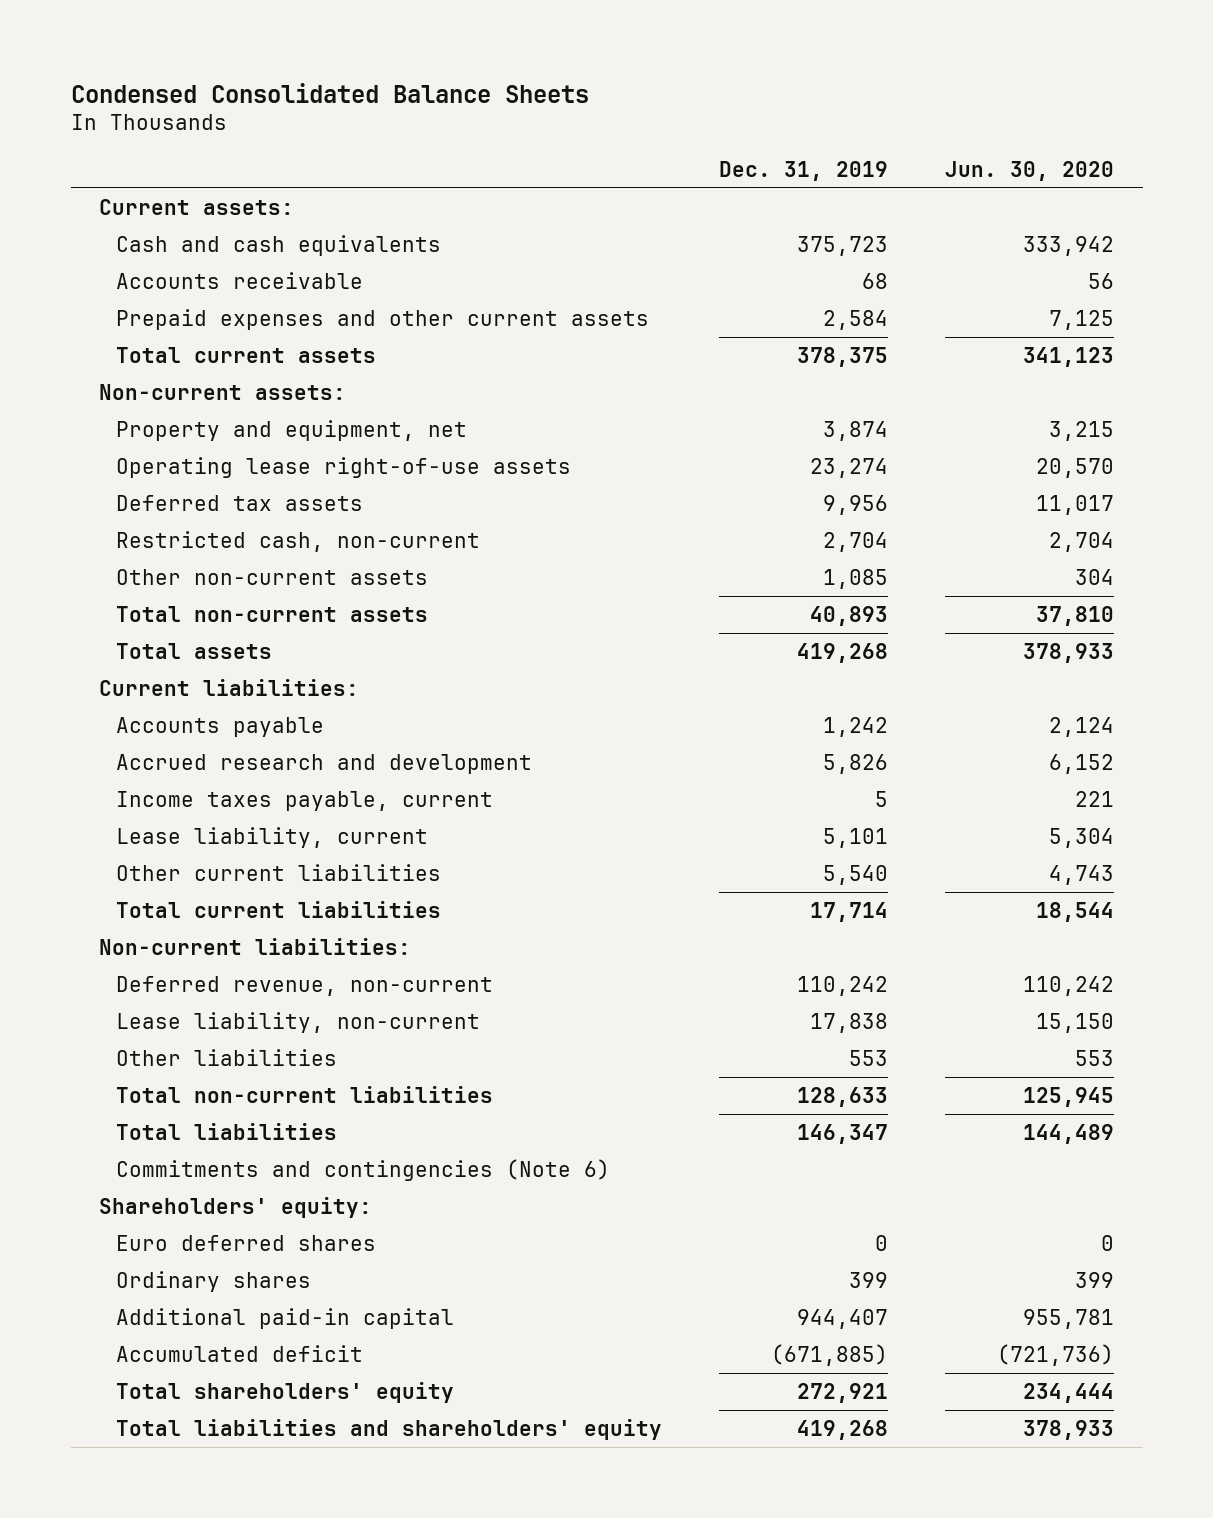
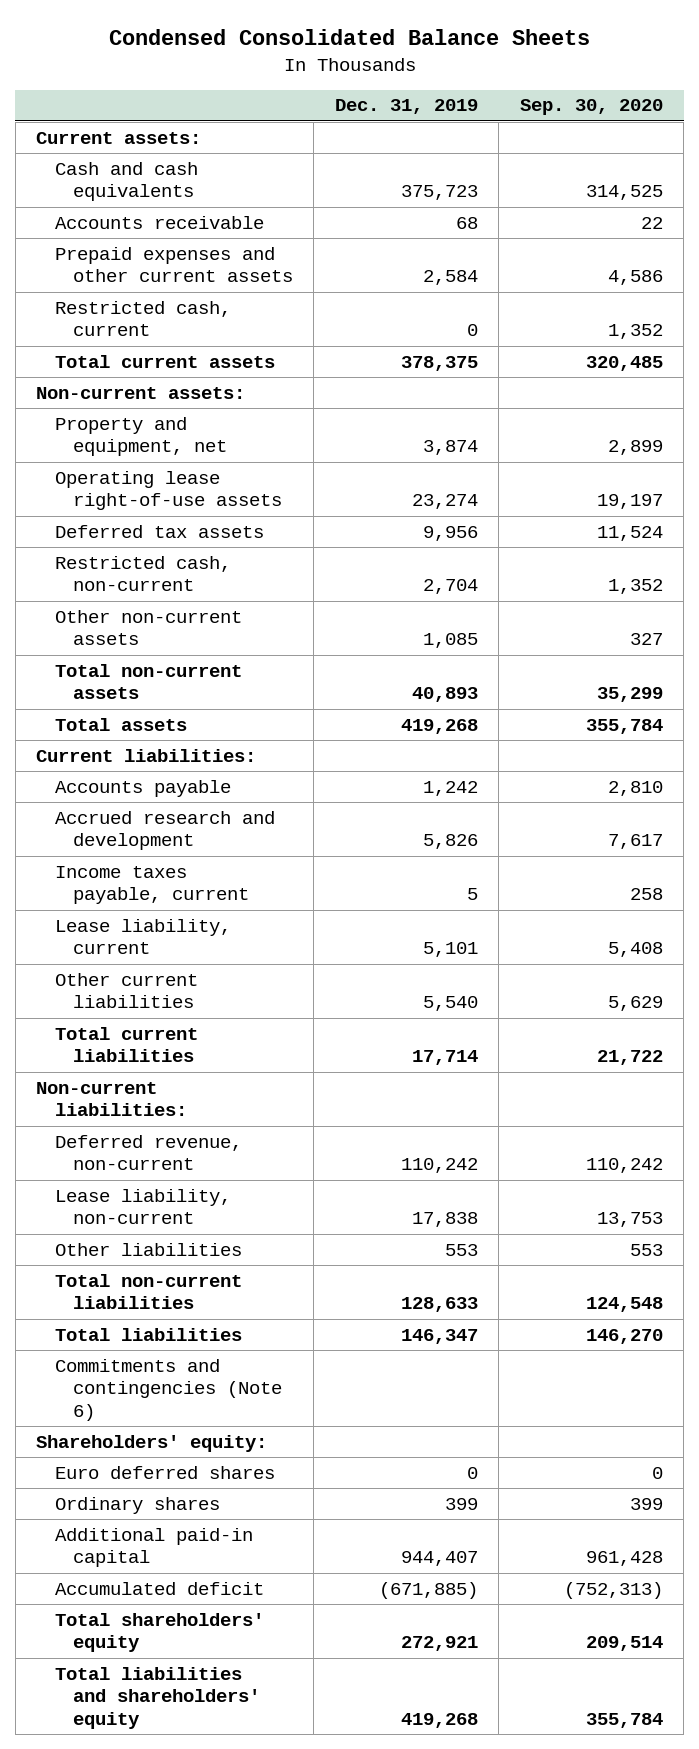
[945,160,1115,181] Jun. 30, 2020 -> none
none -> [519,99,663,116] Sep. 30, 2020
none -> [54,300,231,337] Restricted cash, current

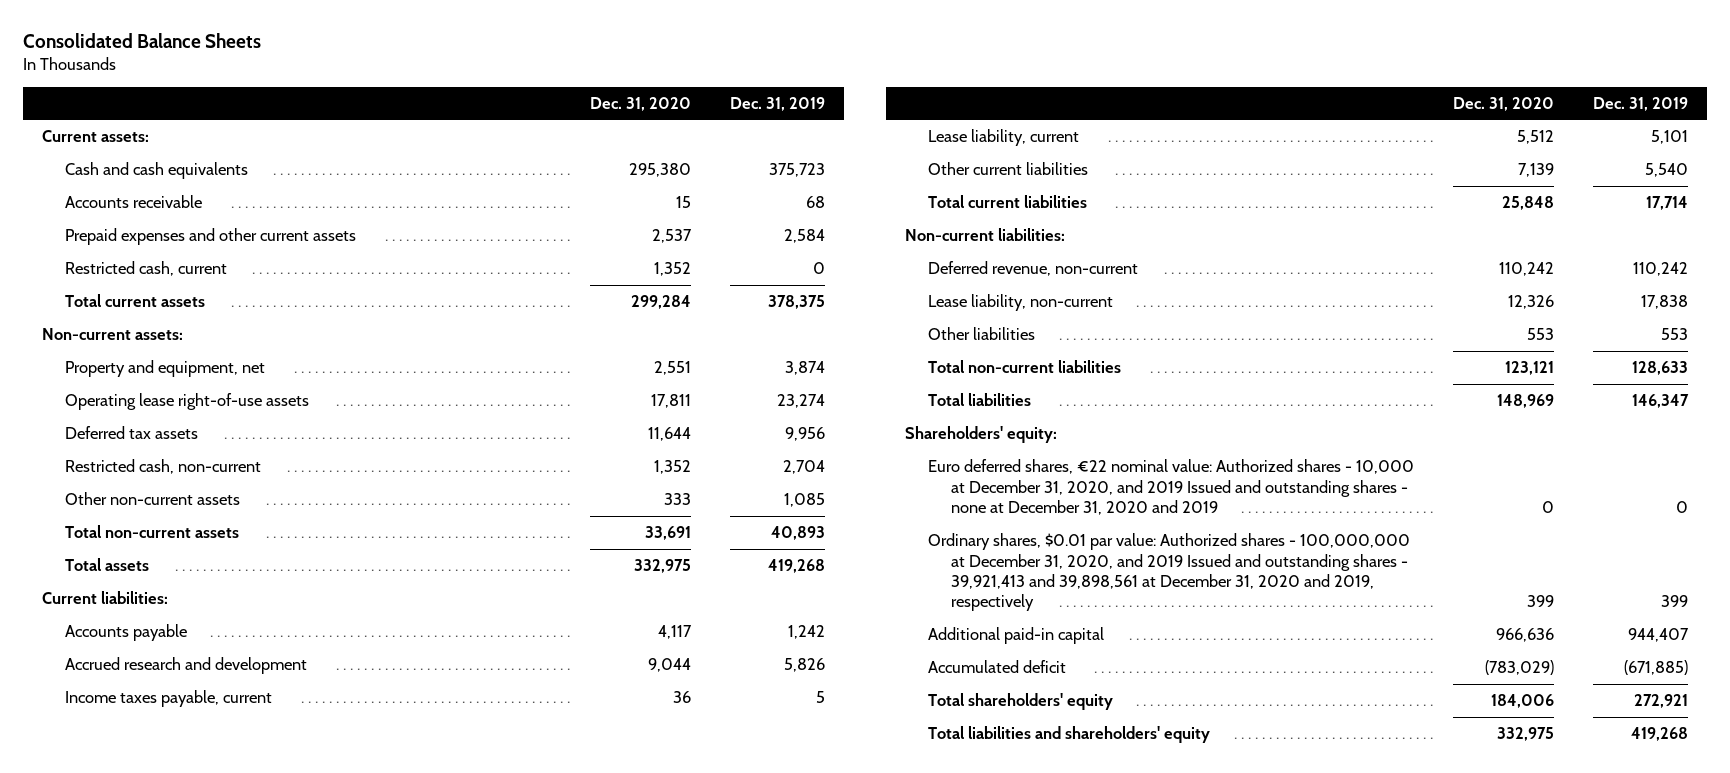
[108,28,590,45] Condensed Consolidated Balance Sheets -> [22,33,261,49] Consolidated Balance Sheets
[519,99,663,116] Sep. 30, 2020 -> none
none -> [589,96,691,111] Dec. 31, 2020
[54,1358,282,1421] Commitments and contingencies (Note 6) -> none
[54,1465,275,1479] Euro deferred shares -> [927,459,1414,515] Euro deferred shares, €22 nominal value: Authorized shares - 10,000 at December 31, 2020, and 2019 Issued and outstanding shares - none at December 31, 2020 and 2019
[54,1496,220,1514] Ordinary shares -> [927,533,1410,612] Ordinary shares, $0.01 par value: Authorized shares - 100,000,000 at December 31, 2020, and 2019 Issued and outstanding shares - 39,921,413 and 39,898,561 at December 31, 2020 and 2019, respectively

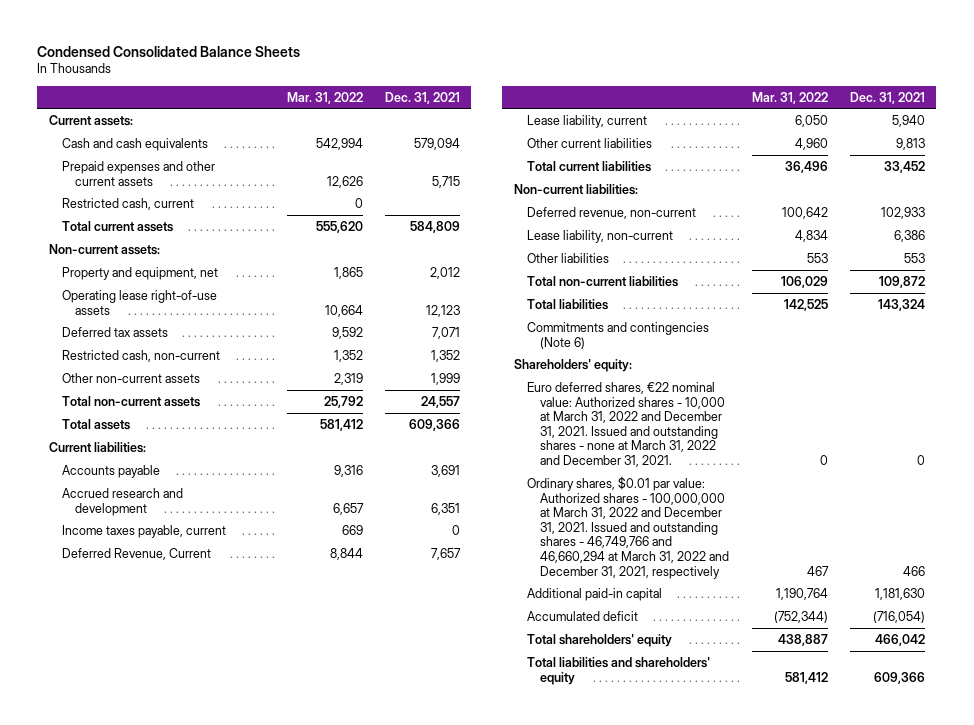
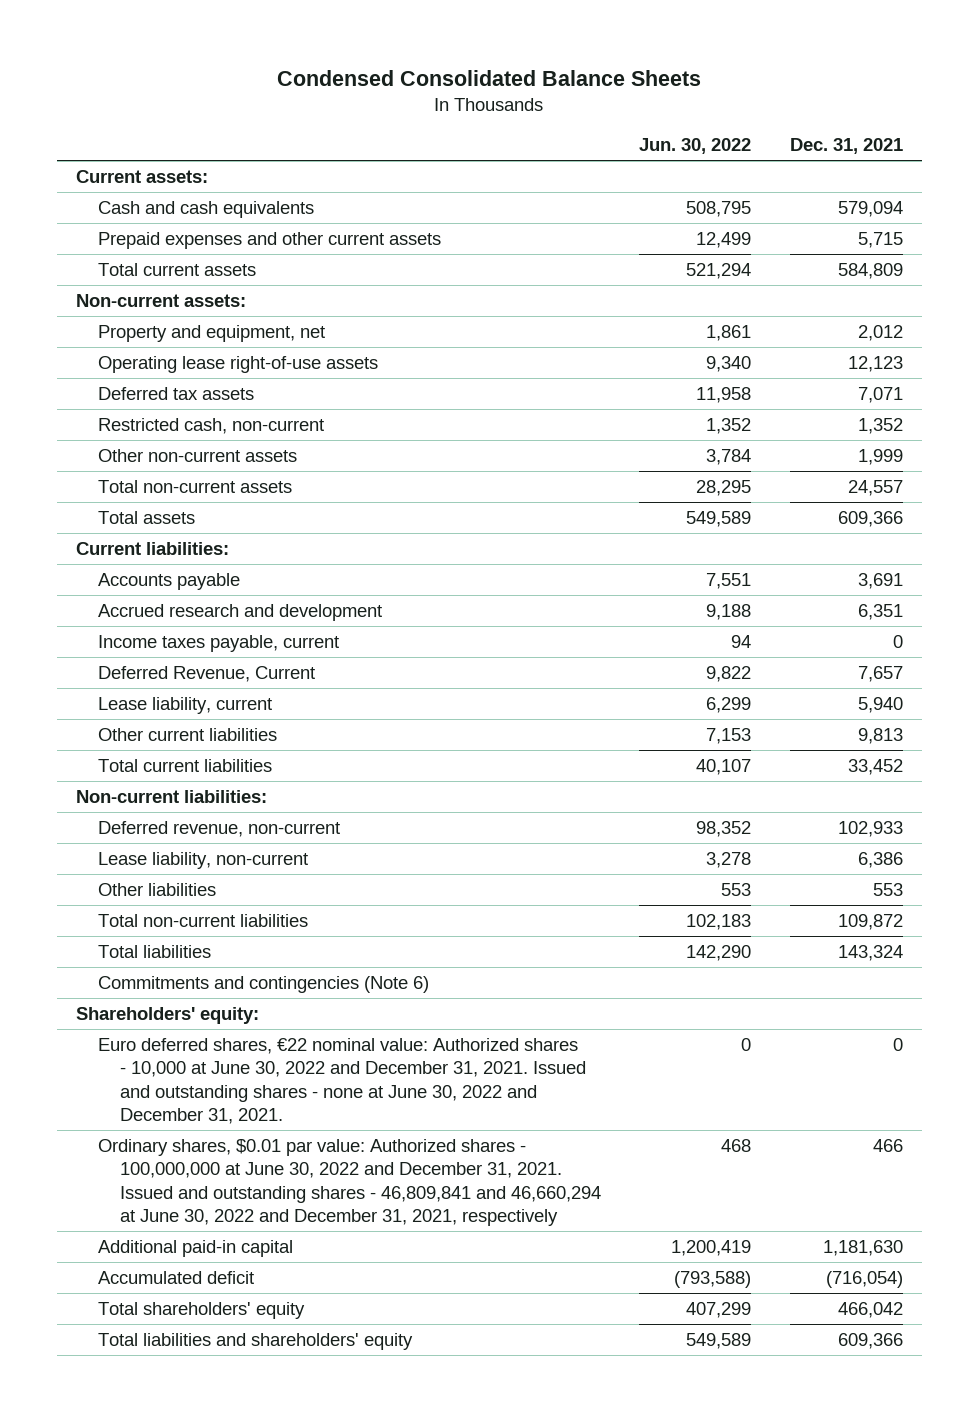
[286,91,363,104] Mar. 31, 2022 -> none
none -> [639,138,752,155] Jun. 30, 2022
[61,197,194,210] Restricted cash, current -> none
[526,381,726,468] Euro deferred shares, €22 nominal value: Authorized shares - 10,000 at March 31, 2022 and December 31, 2021. Issued and outstanding shares - none at March 31, 2022 and December 31, 2021. -> [97,1037,586,1125] Euro deferred shares, €22 nominal value: Authorized shares - 10,000 at June 30, 2022 and December 31, 2021. Issued and outstanding shares - none at June 30, 2022 and December 31, 2021.
[526,475,730,579] Ordinary shares, $0.01 par value: Authorized shares - 100,000,000 at March 31, 2022 and December 31, 2021. Issued and outstanding shares - 46,749,766 and 46,660,294 at March 31, 2022 and December 31, 2021, respectively -> [97,1138,601,1227] Ordinary shares, $0.01 par value: Authorized shares - 100,000,000 at June 30, 2022 and December 31, 2021. Issued and outstanding shares - 46,809,841 and 46,660,294 at June 30, 2022 and December 31, 2021, respectively

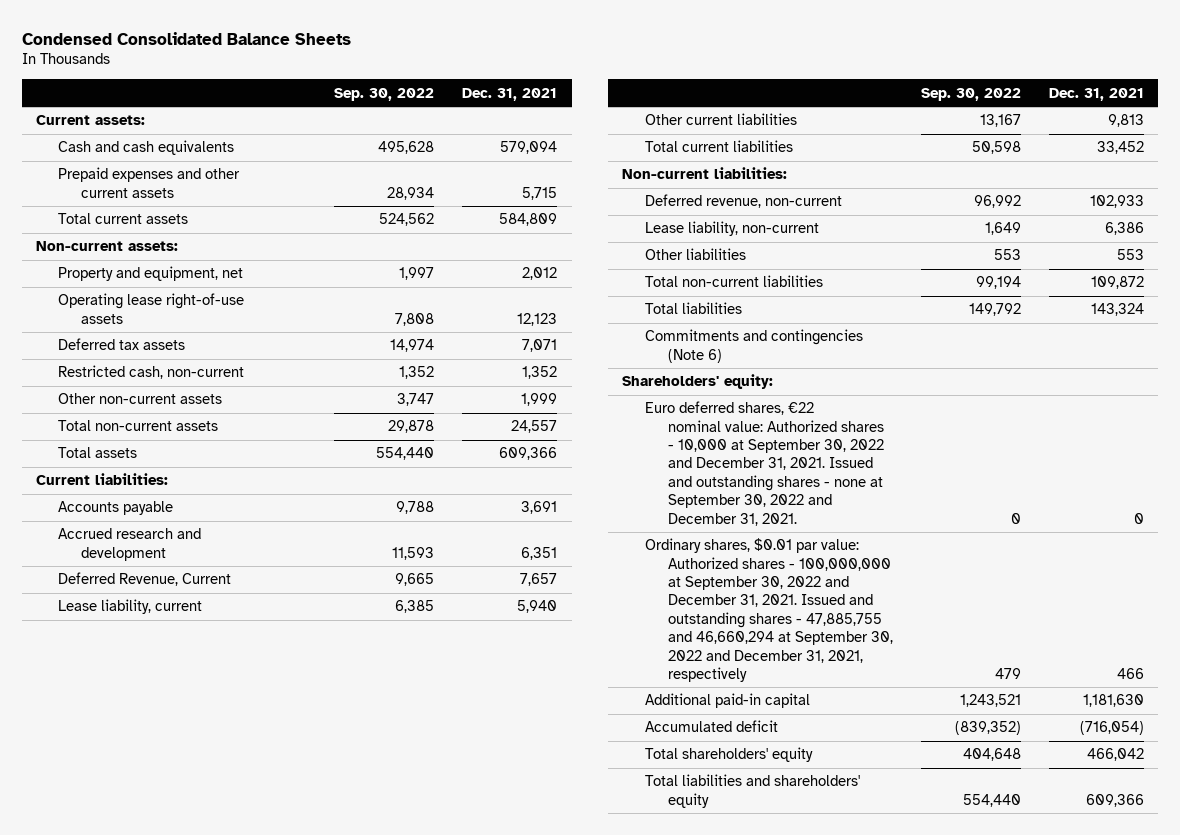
[639,138,752,155] Jun. 30, 2022 -> none
none -> [334,87,435,101] Sep. 30, 2022
[97,634,339,652] Income taxes payable, current -> none
[97,1037,586,1125] Euro deferred shares, €22 nominal value: Authorized shares - 10,000 at June 30, 2022 and December 31, 2021. Issued and outstanding shares - none at June 30, 2022 and December 31, 2021. -> [645,401,884,526] Euro deferred shares, €22 nominal value: Authorized shares - 10,000 at September 30, 2022 and December 31, 2021. Issued and outstanding shares - none at September 30, 2022 and December 31, 2021.
[97,1138,601,1227] Ordinary shares, $0.01 par value: Authorized shares - 100,000,000 at June 30, 2022 and December 31, 2021. Issued and outstanding shares - 46,809,841 and 46,660,294 at June 30, 2022 and December 31, 2021, respectively -> [645,538,893,682] Ordinary shares, $0.01 par value: Authorized shares - 100,000,000 at September 30, 2022 and December 31, 2021. Issued and outstanding shares - 47,885,755 and 46,660,294 at September 30, 2022 and December 31, 2021, respectively

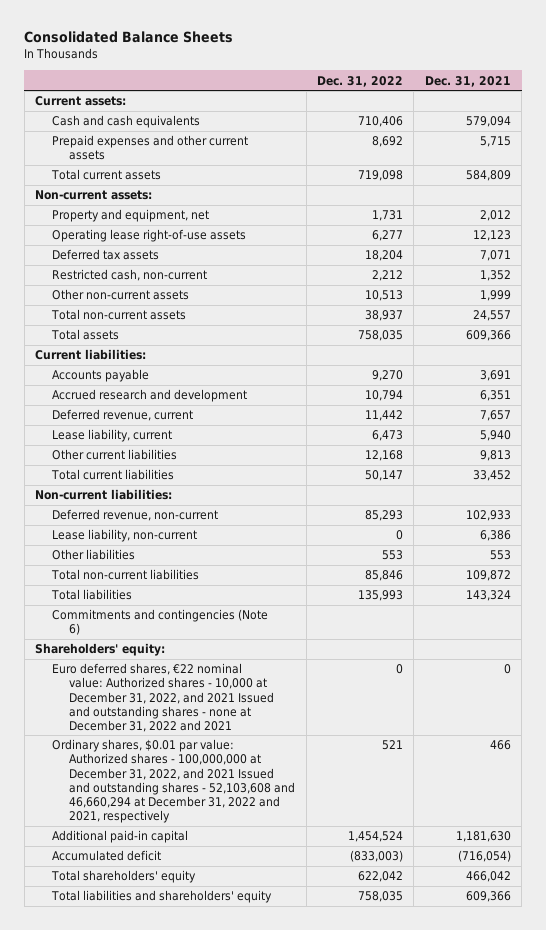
[21,31,351,45] Condensed Consolidated Balance Sheets -> [24,31,234,44] Consolidated Balance Sheets
[334,87,435,101] Sep. 30, 2022 -> none
none -> [317,75,404,87] Dec. 31, 2022
[58,572,232,587] Deferred Revenue, Current -> [52,409,194,422] Deferred revenue, current
[645,401,884,526] Euro deferred shares, €22 nominal value: Authorized shares - 10,000 at September 30, 2022 and December 31, 2021. Issued and outstanding shares - none at September 30, 2022 and December 31, 2021. -> [52,663,275,732] Euro deferred shares, €22 nominal value: Authorized shares - 10,000 at December 31, 2022, and 2021 Issued and outstanding shares - none at December 31, 2022 and 2021
[645,538,893,682] Ordinary shares, $0.01 par value: Authorized shares - 100,000,000 at September 30, 2022 and December 31, 2021. Issued and outstanding shares - 47,885,755 and 46,660,294 at September 30, 2022 and December 31, 2021, respectively -> [52,739,296,823] Ordinary shares, $0.01 par value: Authorized shares - 100,000,000 at December 31, 2022, and 2021 Issued and outstanding shares - 52,103,608 and 46,660,294 at December 31, 2022 and 2021, respectively

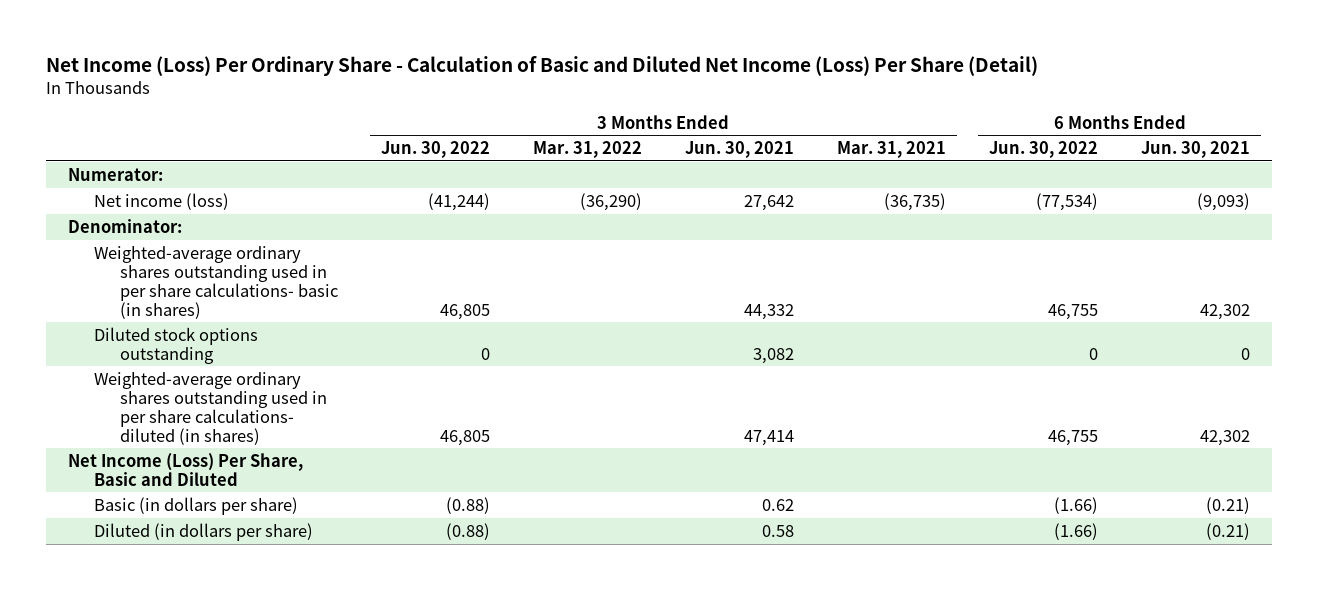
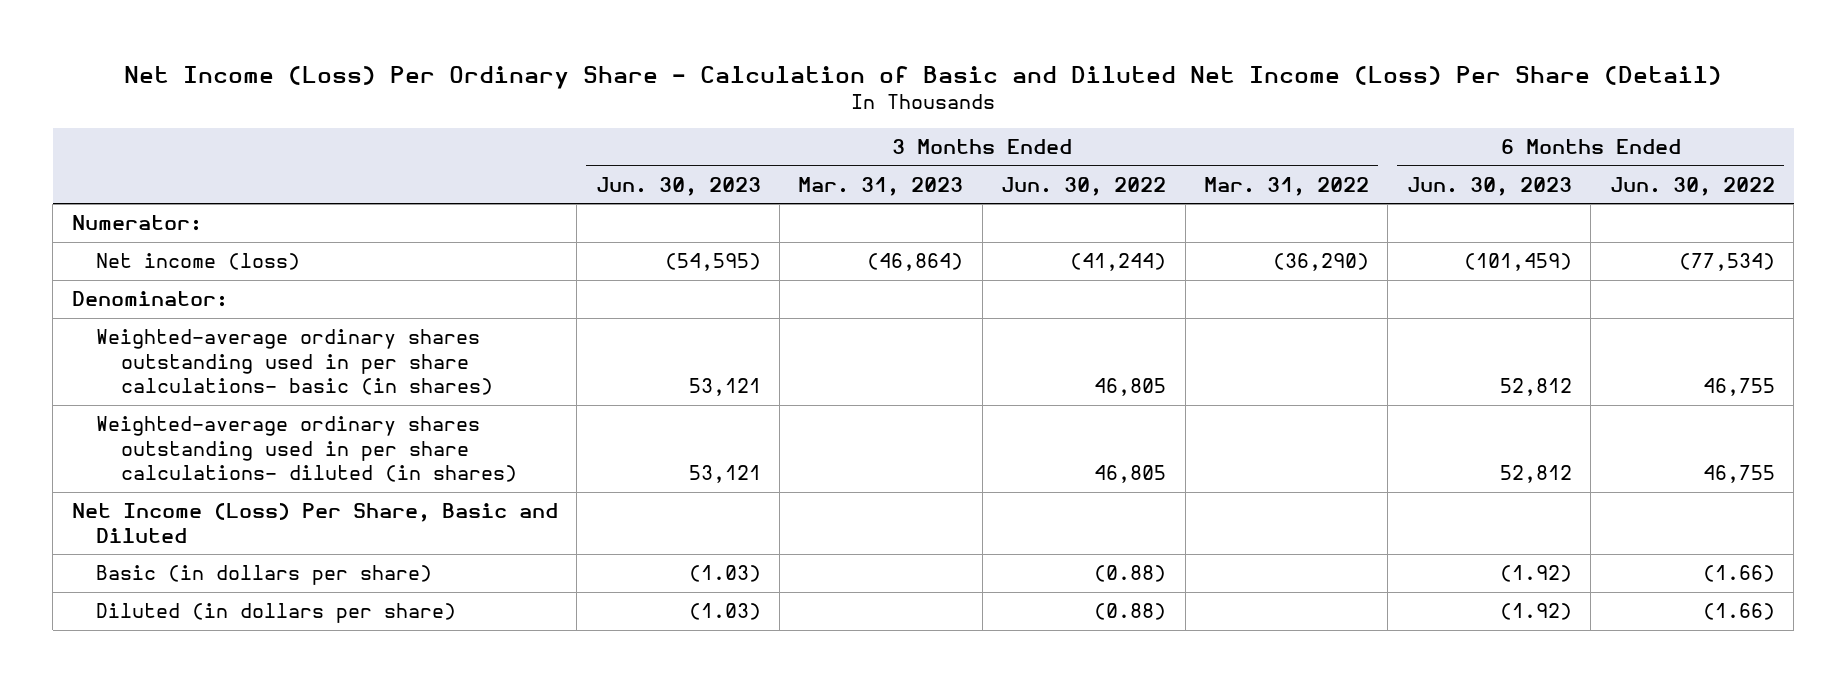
[684,141,794,159] Jun. 30, 2021 -> none
[836,141,946,159] Mar. 31, 2021 -> none
[1141,141,1251,159] Jun. 30, 2021 -> none
none -> [595,176,761,196] Jun. 30, 2023
none -> [798,176,964,196] Mar. 31, 2023
none -> [1406,176,1572,196] Jun. 30, 2023
[93,326,258,364] Diluted stock options outstanding -> none

